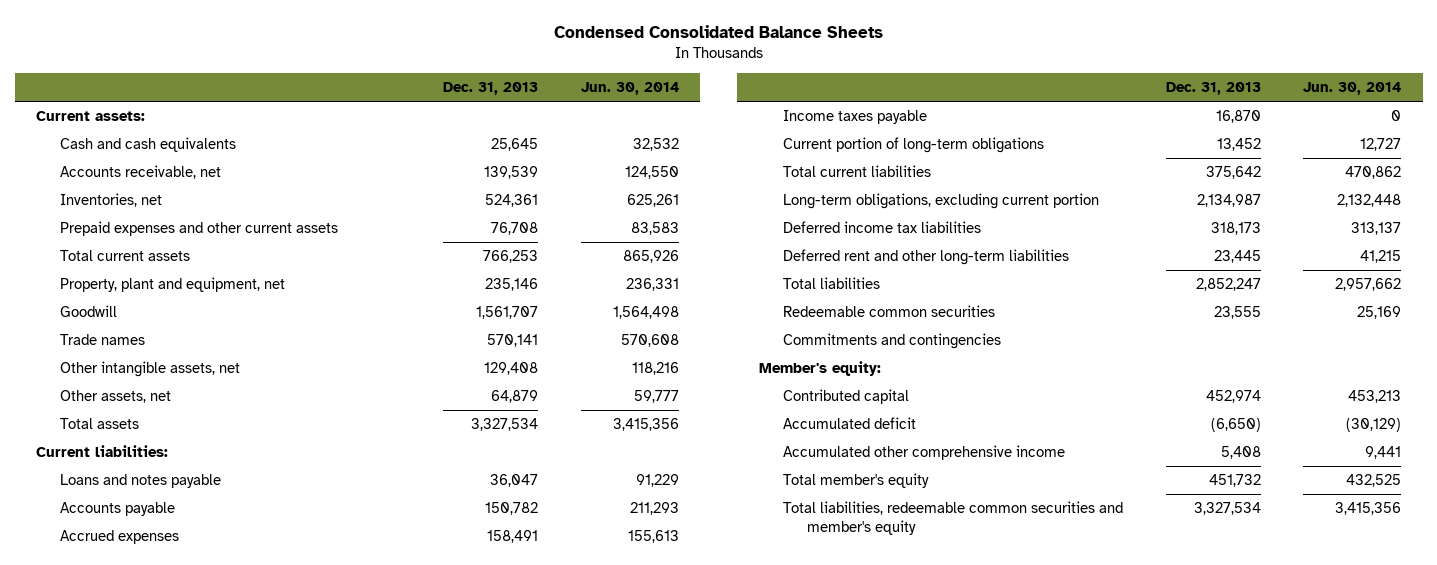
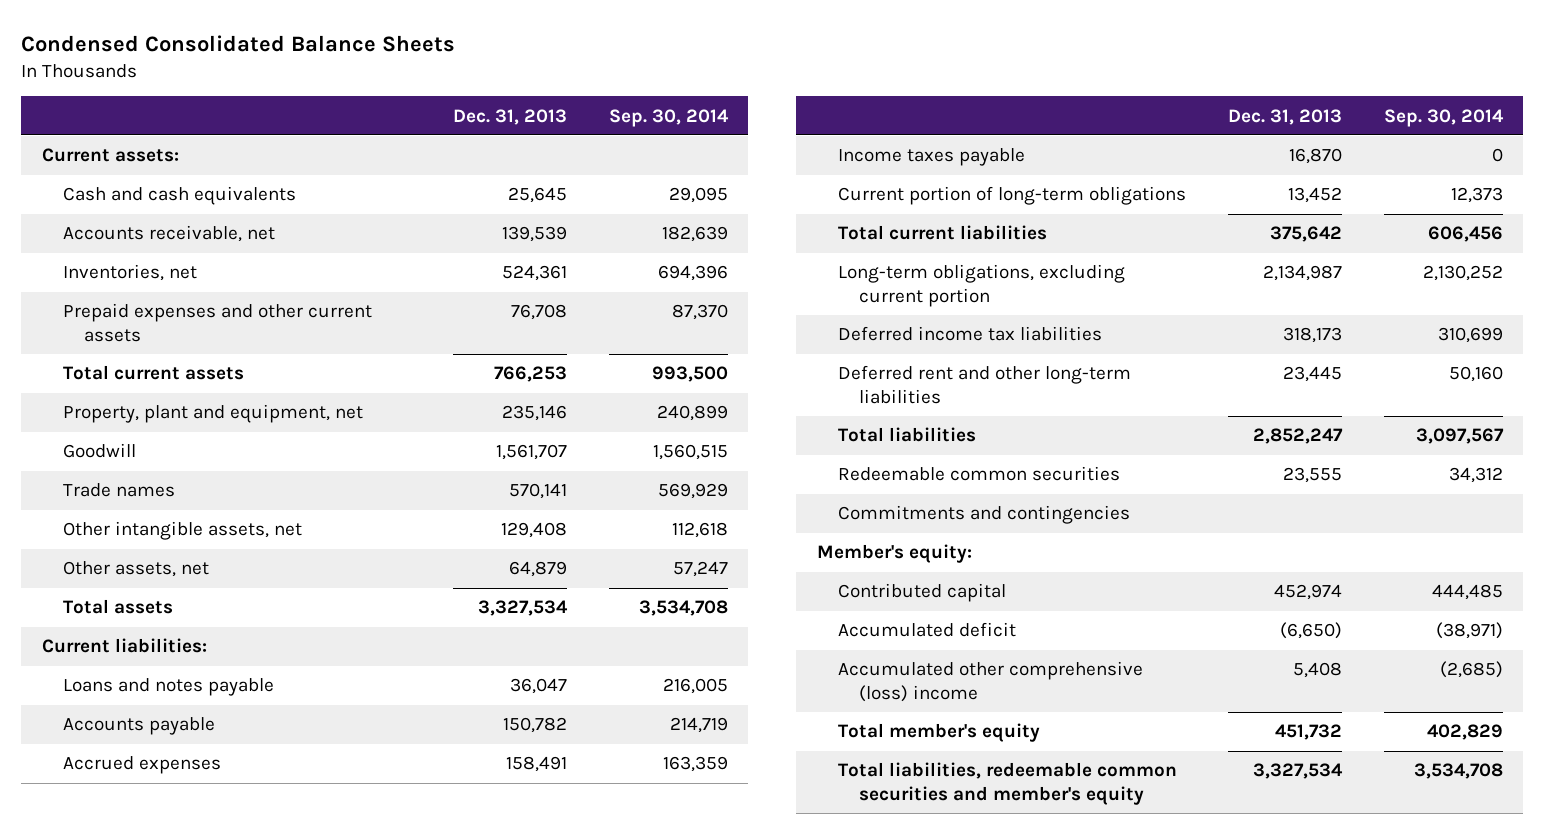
[580,82,679,96] Jun. 30, 2014 -> none
none -> [608,108,729,127] Sep. 30, 2014
[782,445,1065,461] Accumulated other comprehensive income -> [838,661,1144,703] Accumulated other comprehensive (loss) income

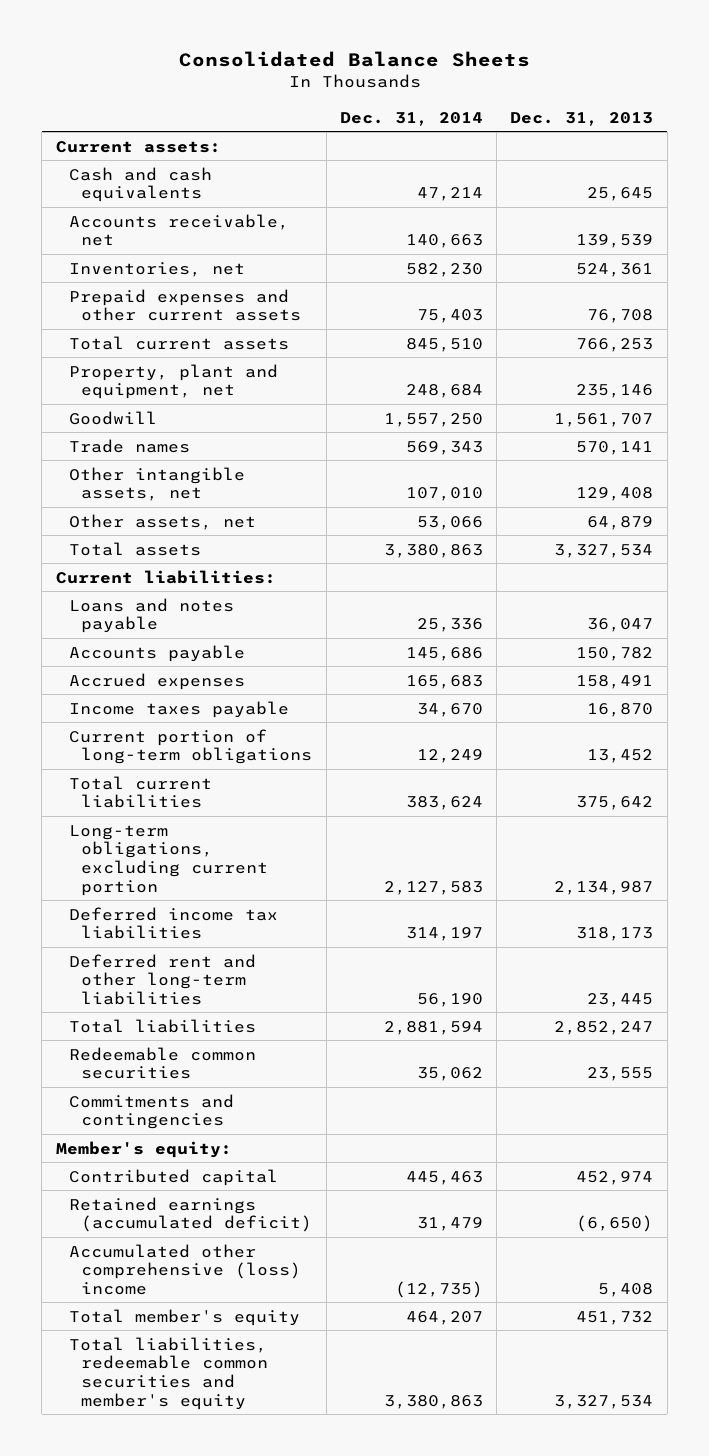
[21,35,456,53] Condensed Consolidated Balance Sheets -> [178,51,530,68] Consolidated Balance Sheets
[608,108,729,127] Sep. 30, 2014 -> none
none -> [339,111,483,126] Dec. 31, 2014
[838,622,1017,638] Accumulated deficit -> [68,1196,313,1233] Retained earnings (accumulated deficit)

